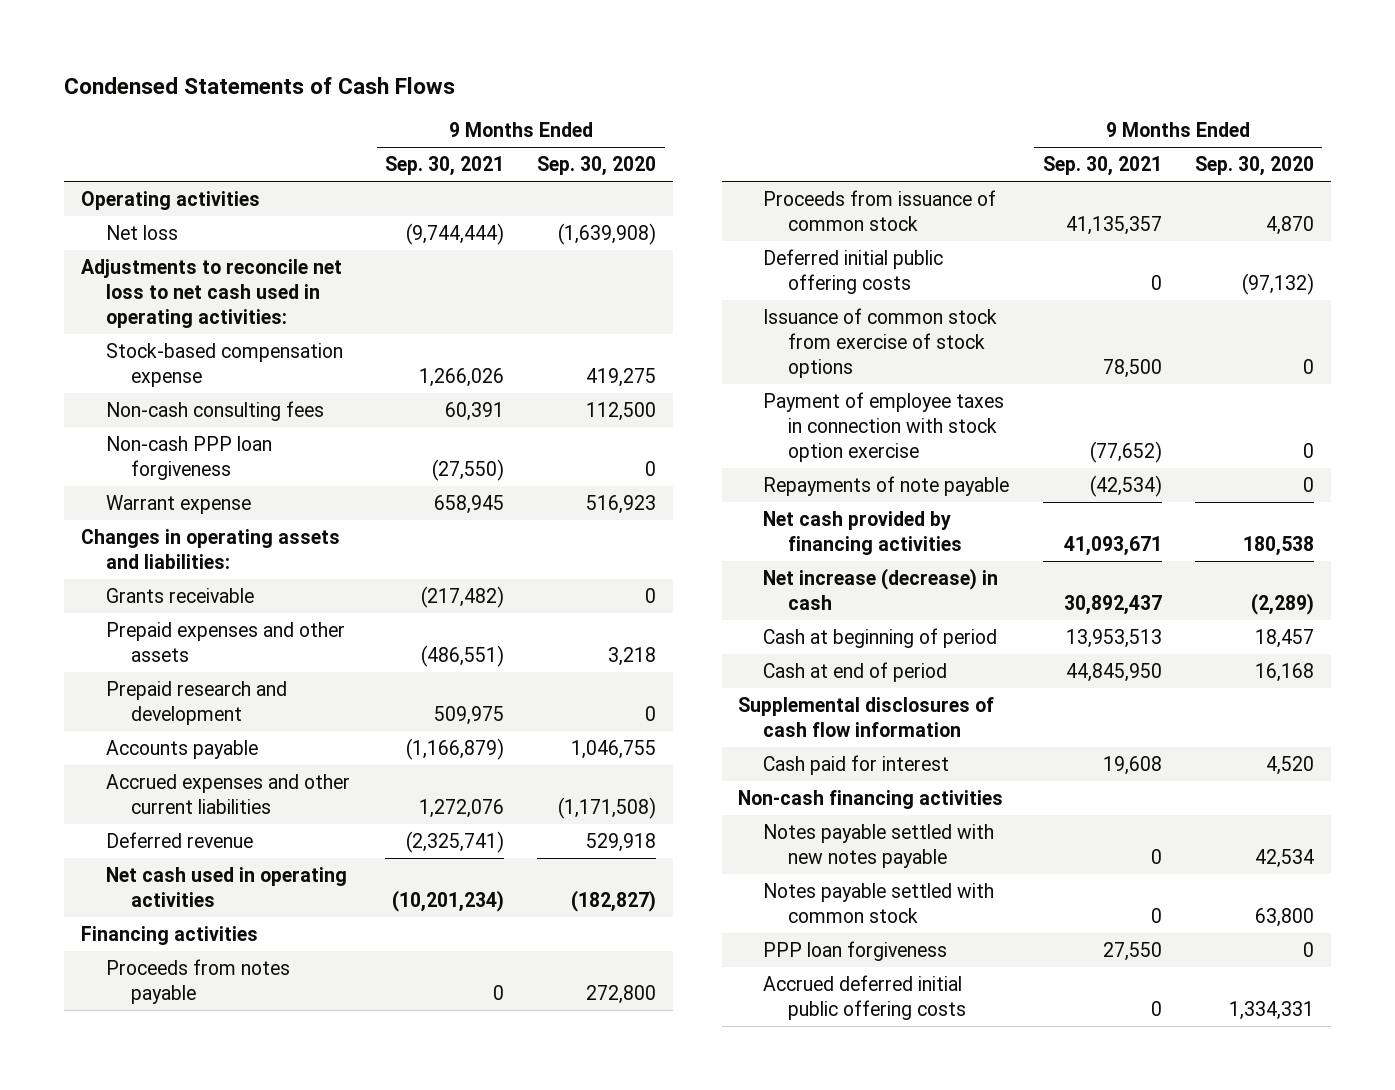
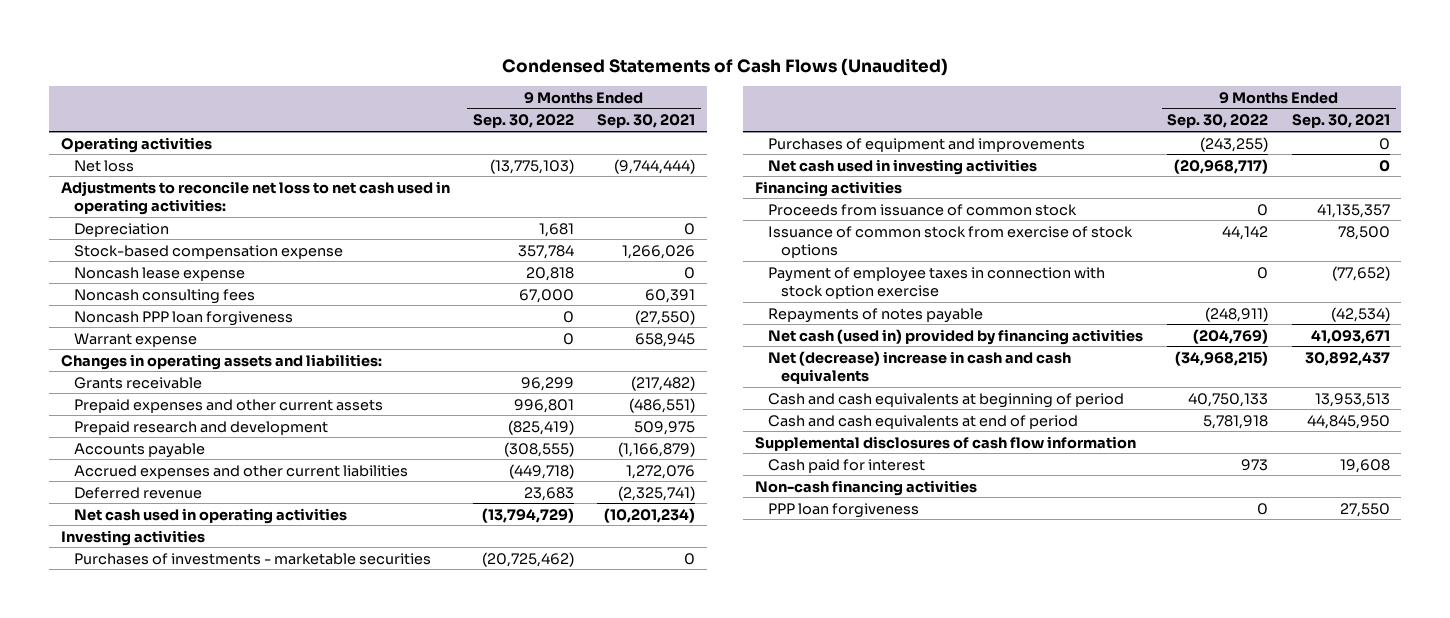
[64,77,456,95] Condensed Statements of Cash Flows -> [502,57,949,76] Condensed Statements of Cash Flows (Unaudited)
[537,156,657,177] Sep. 30, 2020 -> none
none -> [473,114,575,129] Sep. 30, 2022
none -> [73,222,169,237] Depreciation
none -> [73,266,245,281] Noncash lease expense
[105,400,324,421] Non-cash consulting fees -> [73,288,255,304] Noncash consulting fees
[105,435,272,480] Non-cash PPP loan forgiveness -> [73,310,293,326] Noncash PPP loan forgiveness
[105,621,345,662] Prepaid expenses and other assets -> [73,398,383,413] Prepaid expenses and other current assets
none -> [60,529,205,546] Investing activities
none -> [73,552,431,565] Purchases of investments - marketable securities
none -> [768,137,1086,152] Purchases of equipment and improvements
none -> [768,158,1038,175] Net cash used in investing activities
[105,958,290,1004] Proceeds from notes payable -> none
[763,248,944,294] Deferred initial public offering costs -> none
[763,475,1010,496] Repayments of note payable -> [768,307,984,323] Repayments of notes payable
[763,510,963,555] Net cash provided by financing activities -> [768,328,1144,345] Net cash (used in) provided by financing activities
[763,567,999,610] Net increase (decrease) in cash -> [768,350,1072,384] Net (decrease) increase in cash and cash equivalents
[763,627,998,648] Cash at beginning of period -> [768,392,1125,408] Cash and cash equivalents at beginning of period
[763,661,948,682] Cash at end of period -> [768,414,1079,429] Cash and cash equivalents at end of period
[763,823,995,868] Notes payable settled with new notes payable -> none
[763,882,995,923] Notes payable settled with common stock -> none
[763,974,967,1020] Accrued deferred initial public offering costs -> none

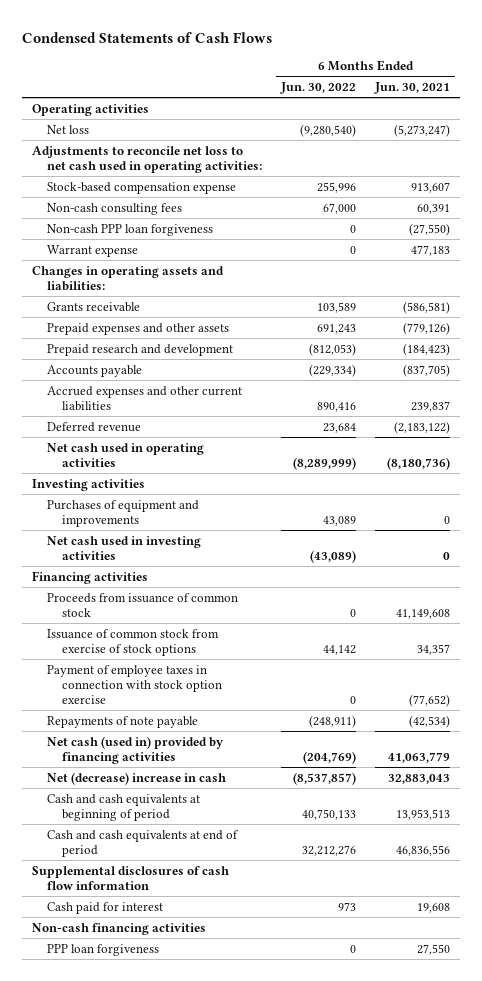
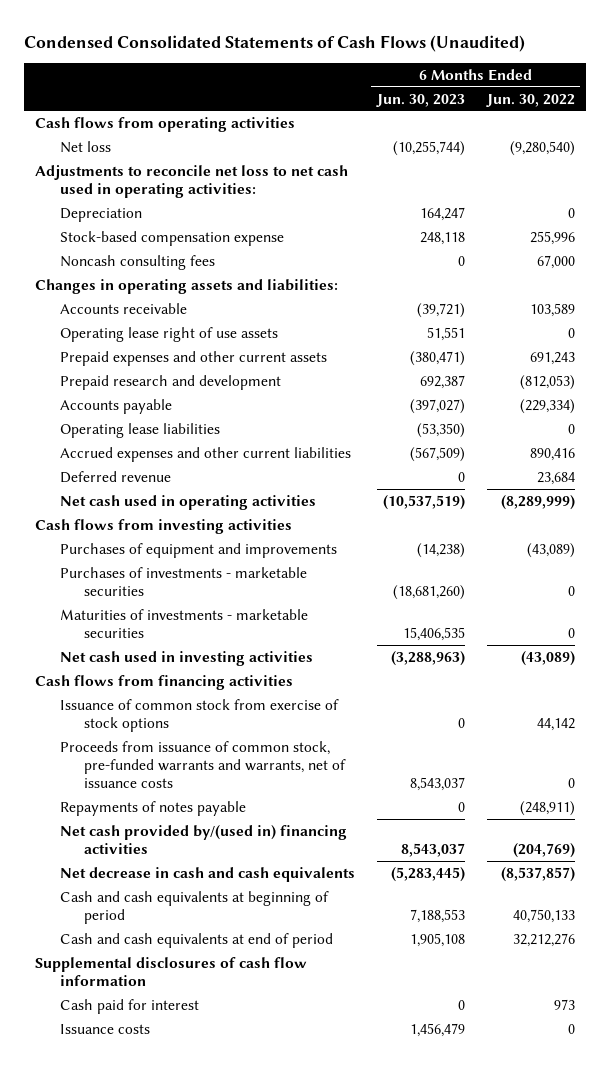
[22,31,273,43] Condensed Statements of Cash Flows -> [24,34,526,52] Condensed Consolidated Statements of Cash Flows (Unaudited)
[374,82,451,95] Jun. 30, 2021 -> none
none -> [375,93,465,107] Jun. 30, 2023
[31,103,149,116] Operating activities -> [35,116,296,132] Cash flows from operating activities
none -> [59,207,142,222] Depreciation
[46,223,213,236] Non-cash PPP loan forgiveness -> none
[46,244,138,257] Warrant expense -> none
[46,202,182,215] Non-cash consulting fees -> [59,254,215,270] Noncash consulting fees
[46,301,140,312] Grants receivable -> [59,302,187,314] Accounts receivable
none -> [59,326,278,342] Operating lease right of use assets
[46,322,229,335] Prepaid expenses and other assets -> [59,350,327,366] Prepaid expenses and other current assets
none -> [59,422,220,438] Operating lease liabilities
[31,478,145,491] Investing activities -> [35,518,293,534] Cash flows from investing activities
[322,515,356,526] 43,089 -> [526,542,575,558] (43,089)
none -> [59,566,307,596] Purchases of investments - marketable securities
none -> [59,608,308,638] Maturities of investments - marketable securities
[46,592,238,617] Proceeds from issuance of common stock -> none
[31,570,148,584] Financing activities -> [35,674,294,690] Cash flows from financing activities
[46,664,222,704] Payment of employee taxes in connection with stock option exercise -> none
none -> [59,740,347,788] Proceeds from issuance of common stock, pre-funded warrants and warrants, net of issuance costs
[46,715,198,728] Repayments of note payable -> [59,800,246,816] Repayments of notes payable
[46,735,224,764] Net cash (used in) provided by financing activities -> [59,824,347,854] Net cash provided by/(used in) financing activities
[46,771,226,785] Net (decrease) increase in cash -> [59,866,355,882] Net decrease in cash and cash equivalents
[31,922,206,935] Non-cash financing activities -> none
[46,943,159,956] PPP loan forgiveness -> none
none -> [59,1023,150,1034] Issuance costs

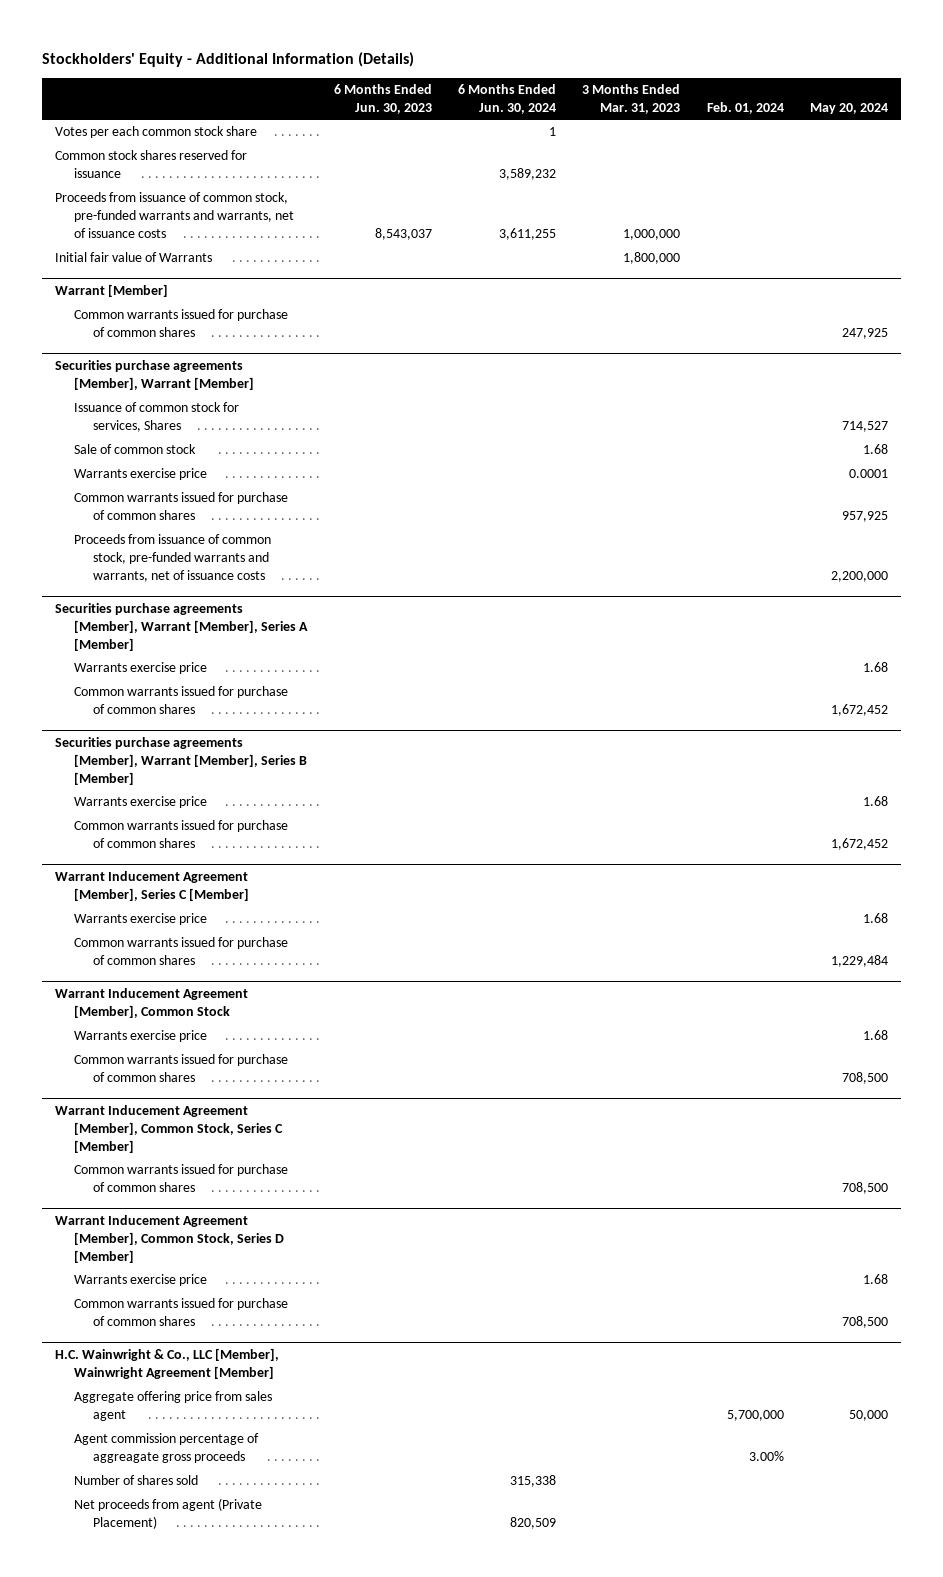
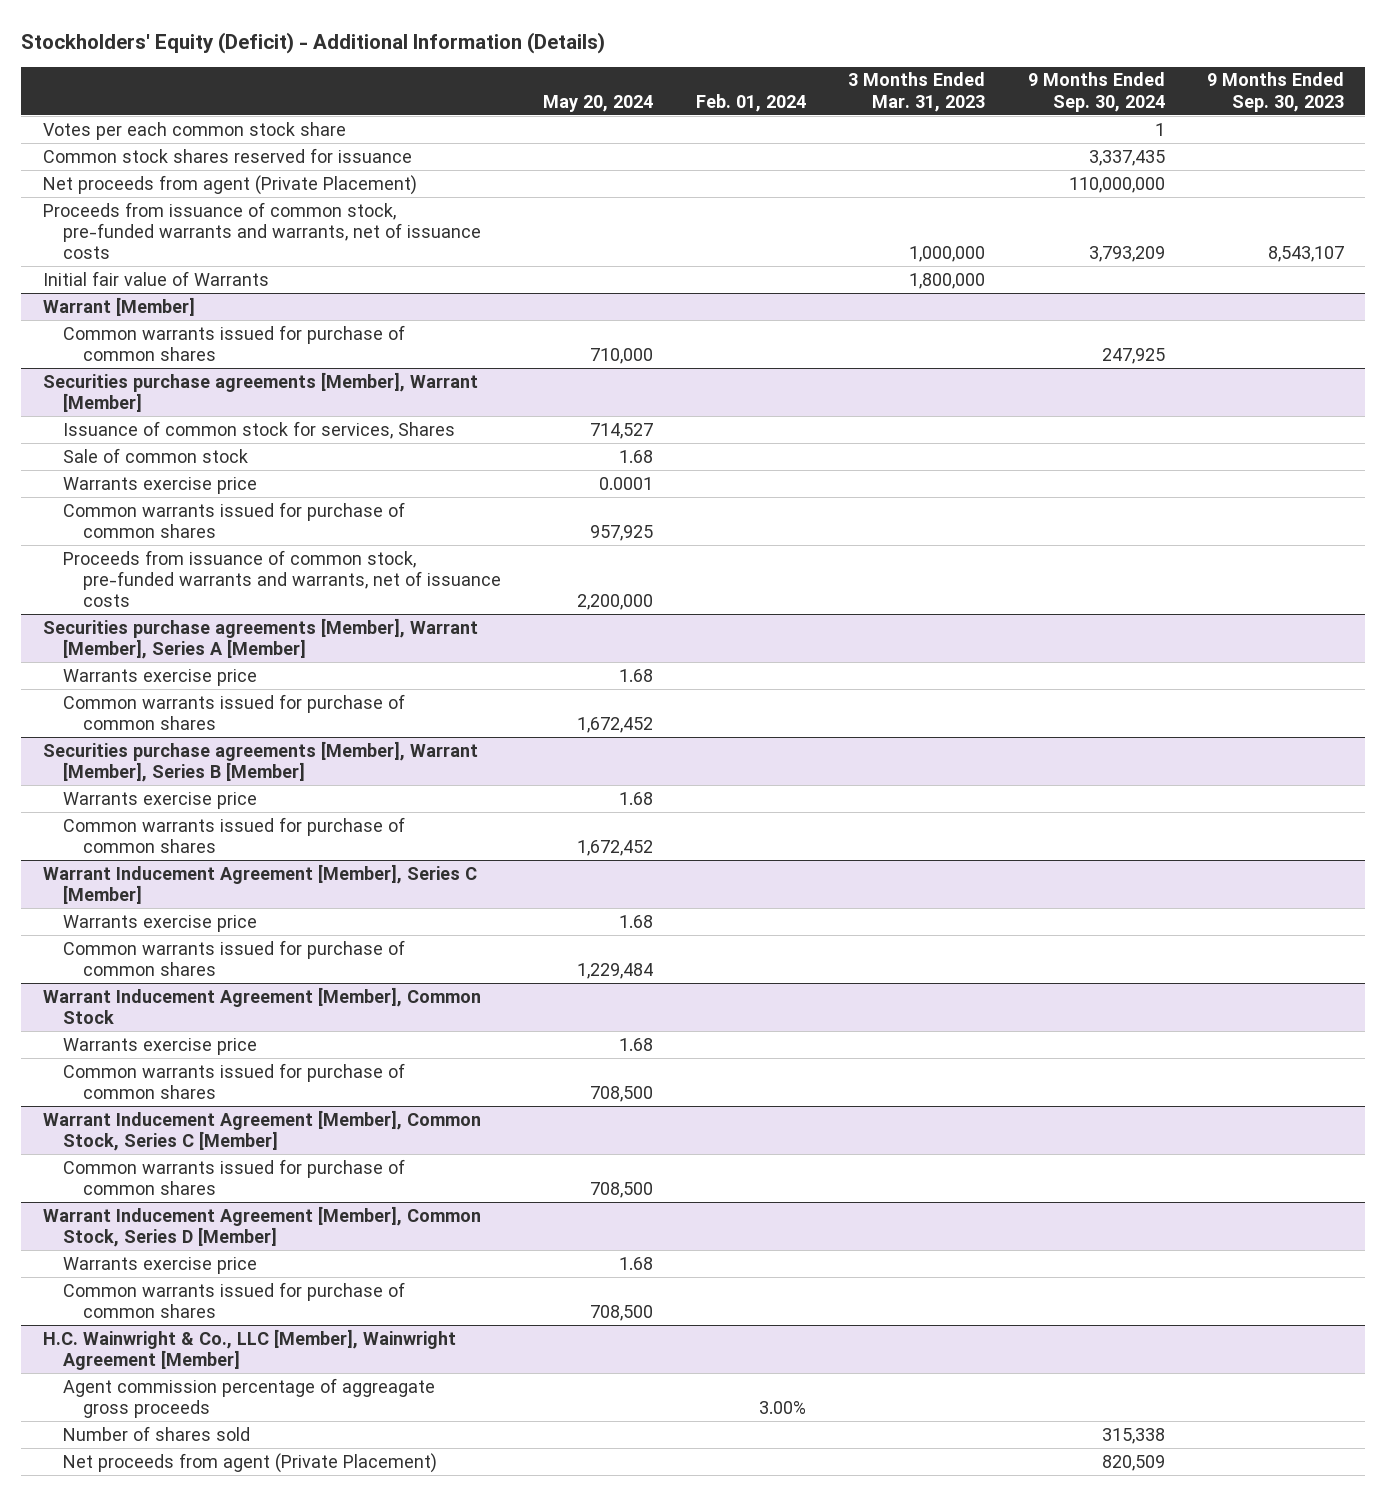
[42,51,415,67] Stockholders' Equity - Additional Information (Details) -> [21,32,606,55] Stockholders' Equity (Deficit) - Additional Information (Details)
[333,83,432,114] 6 Months Ended Jun. 30, 2023 -> none
[457,83,556,114] 6 Months Ended Jun. 30, 2024 -> none
none -> [1027,72,1165,112] 9 Months Ended Sep. 30, 2024
none -> [1207,72,1345,112] 9 Months Ended Sep. 30, 2023
none -> [42,174,417,195] Net proceeds from agent (Private Placement)
[841,328,888,340] 247,925 -> [590,347,654,364] 710,000
[74,1391,273,1422] Aggregate offering price from sales agent -> none

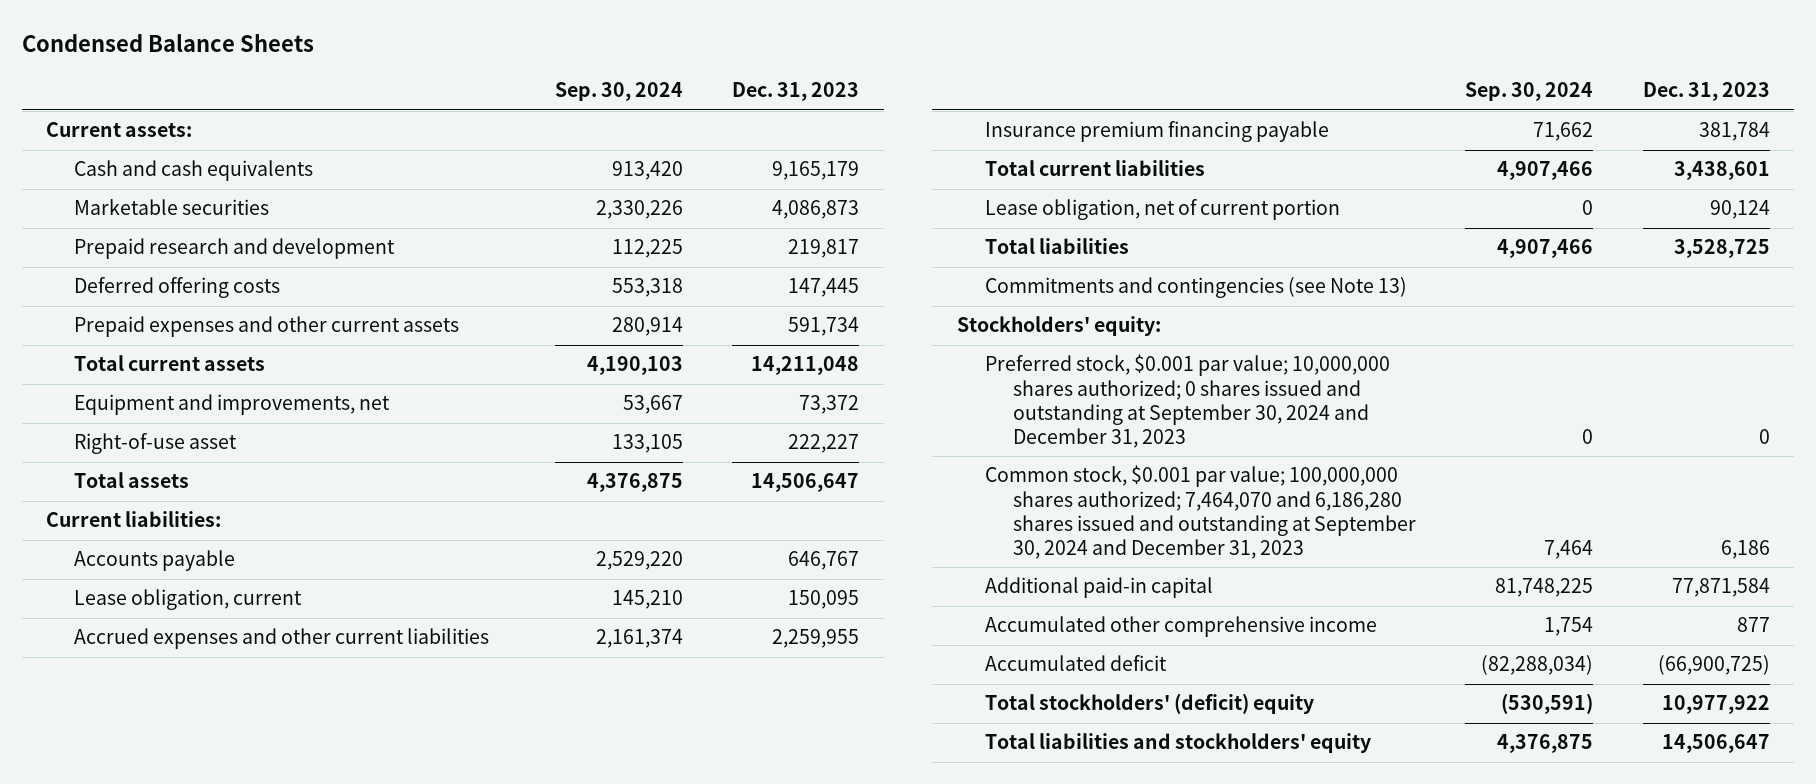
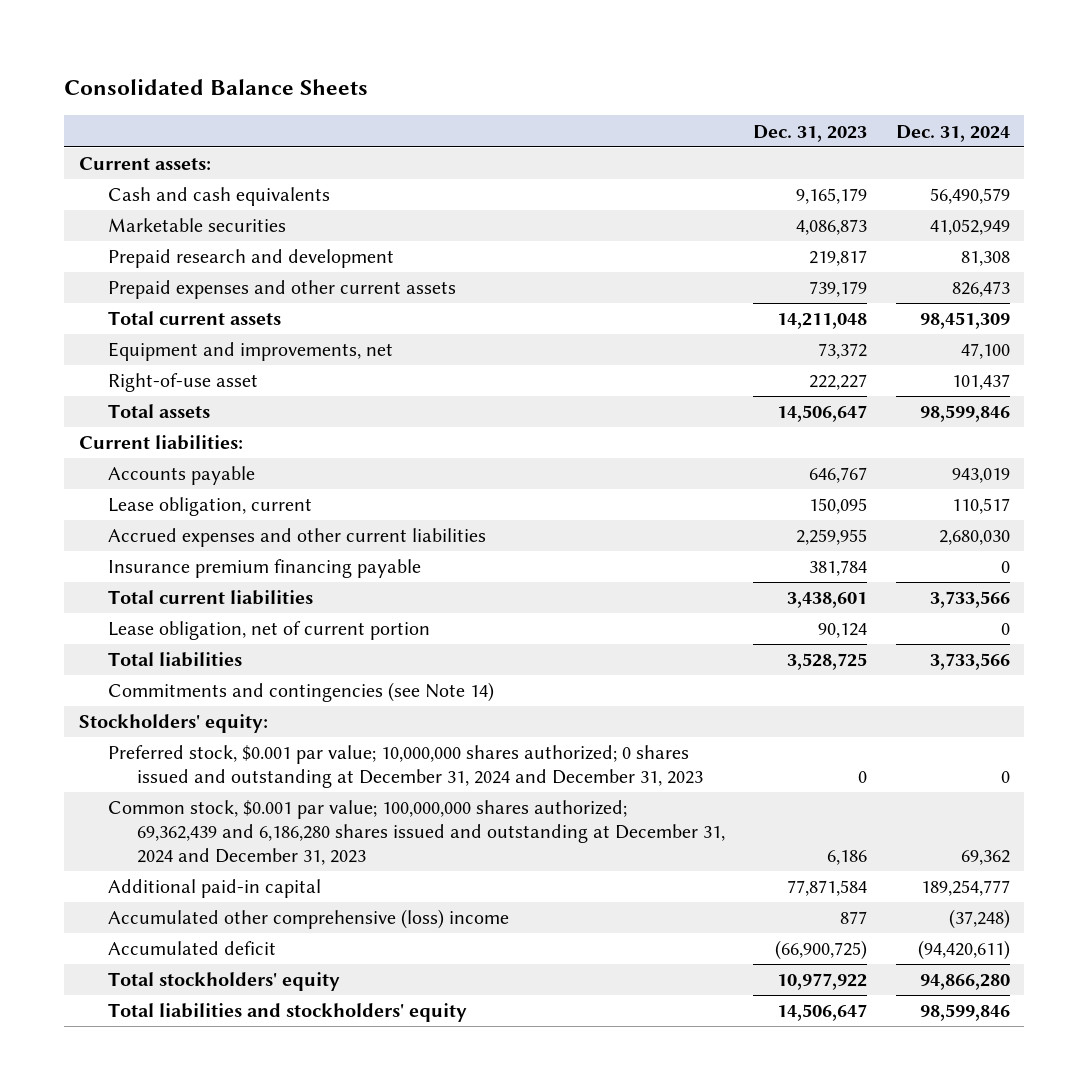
[21,33,314,52] Condensed Balance Sheets -> [64,79,369,96] Consolidated Balance Sheets
[554,82,683,102] Sep. 30, 2024 -> none
none -> [896,124,1011,142] Dec. 31, 2024
[74,277,281,299] Deferred offering costs -> none
[788,317,860,337] 591,734 -> [809,281,868,298] 739,179
[984,277,1407,299] Commitments and contingencies (see Note 13) -> [107,682,494,703] Commitments and contingencies (see Note 14)
[984,354,1390,448] Preferred stock, $0.001 par value; 10,000,000 shares authorized; 0 shares issued and outstanding at September 30, 2024 and December 31, 2023 -> [107,745,703,789] Preferred stock, $0.001 par value; 10,000,000 shares authorized; 0 shares issued and outstanding at December 31, 2024 and December 31, 2023
[984,465,1416,559] Common stock, $0.001 par value; 100,000,000 shares authorized; 7,464,070 and 6,186,280 shares issued and outstanding at September 30, 2024 and December 31, 2023 -> [107,800,725,865] Common stock, $0.001 par value; 100,000,000 shares authorized; 69,362,439 and 6,186,280 shares issued and outstanding at December 31, 2024 and December 31, 2023
[984,616,1377,638] Accumulated other comprehensive income -> [107,909,509,930] Accumulated other comprehensive (loss) income
[984,693,1314,715] Total stockholders' (deficit) equity -> [107,972,340,992] Total stockholders' equity

